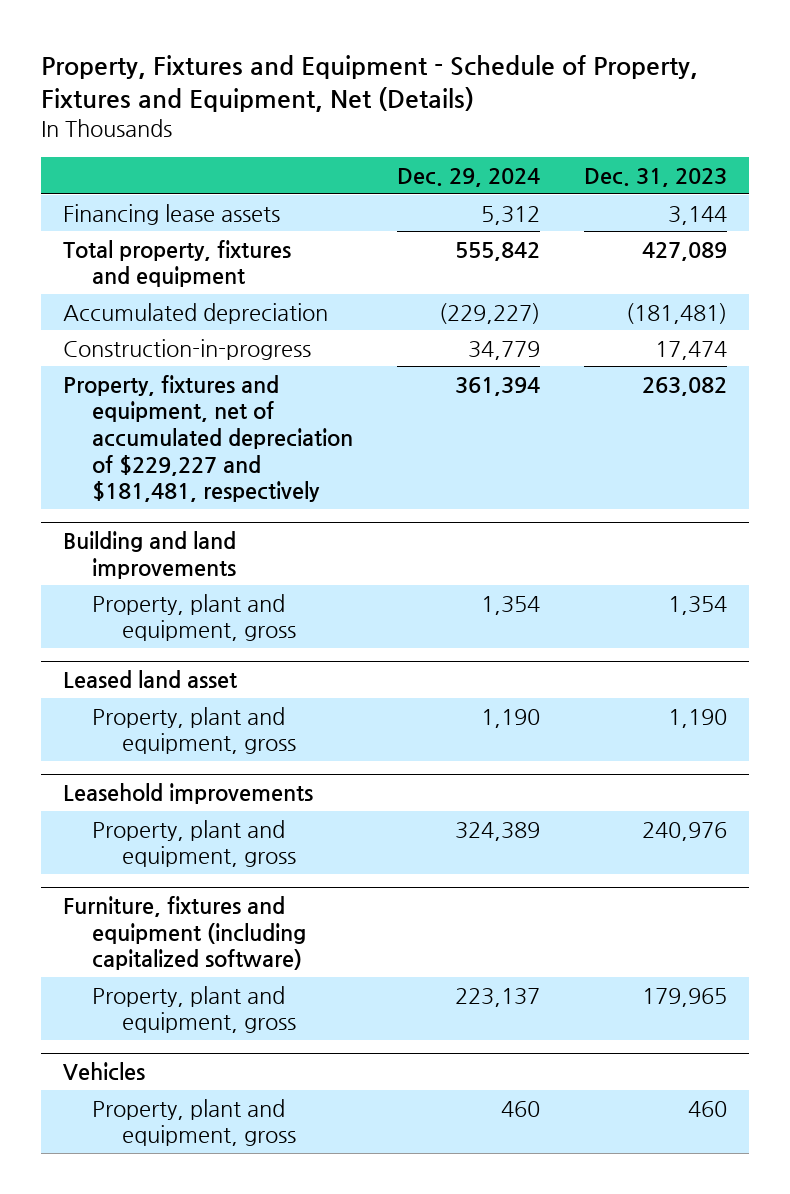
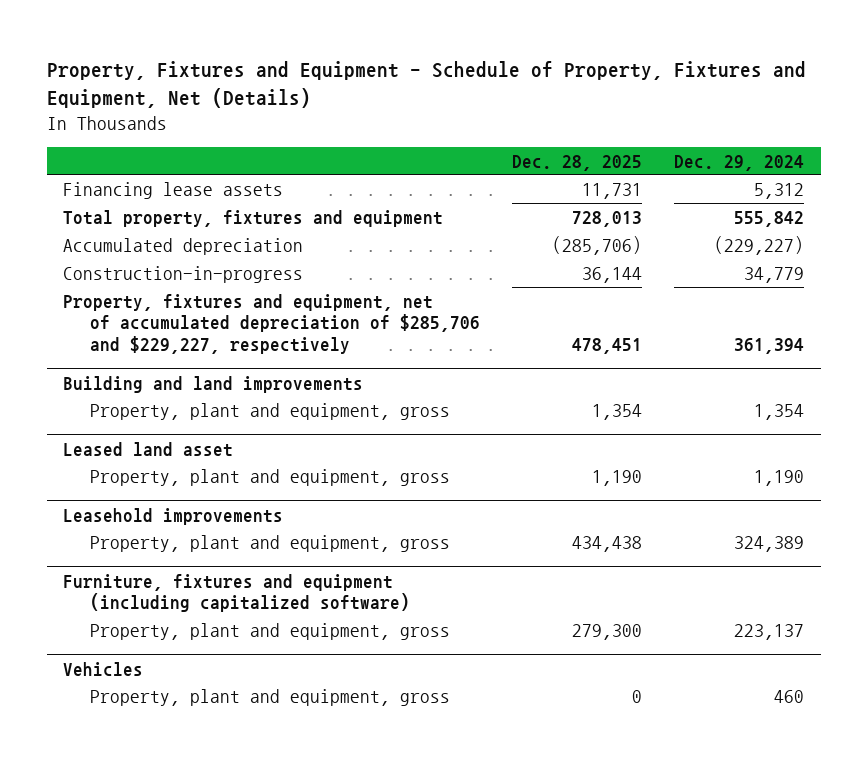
[583,167,727,187] Dec. 31, 2023 -> none
none -> [512,154,643,171] Dec. 28, 2025
[62,374,354,503] Property, fixtures and equipment, net of accumulated depreciation of $229,227 and $181,481, respectively -> [63,293,480,355] Property, fixtures and equipment, net of accumulated depreciation of $285,706 and $229,227, respectively

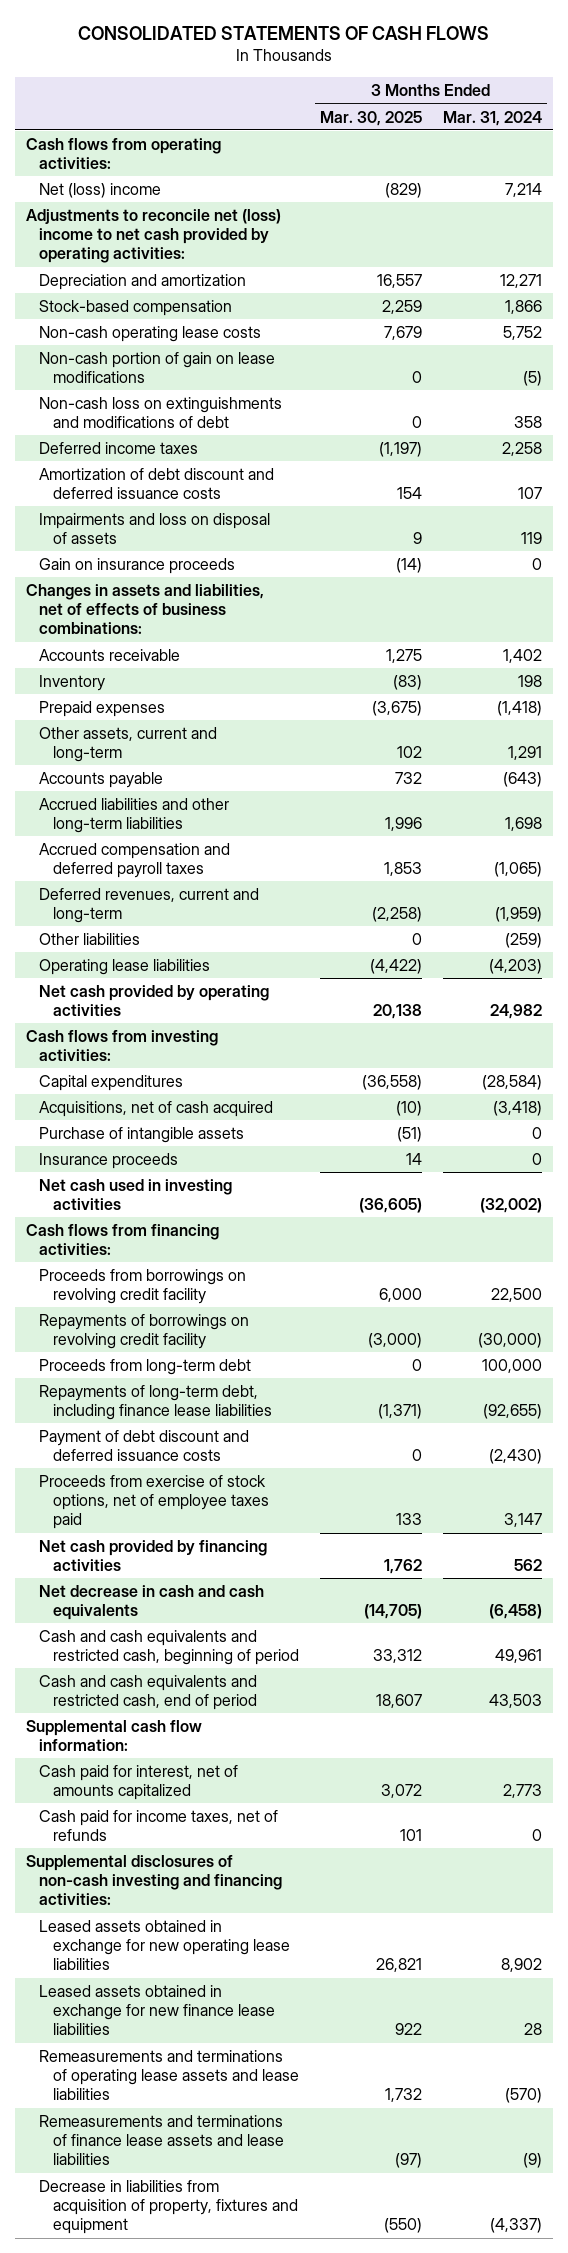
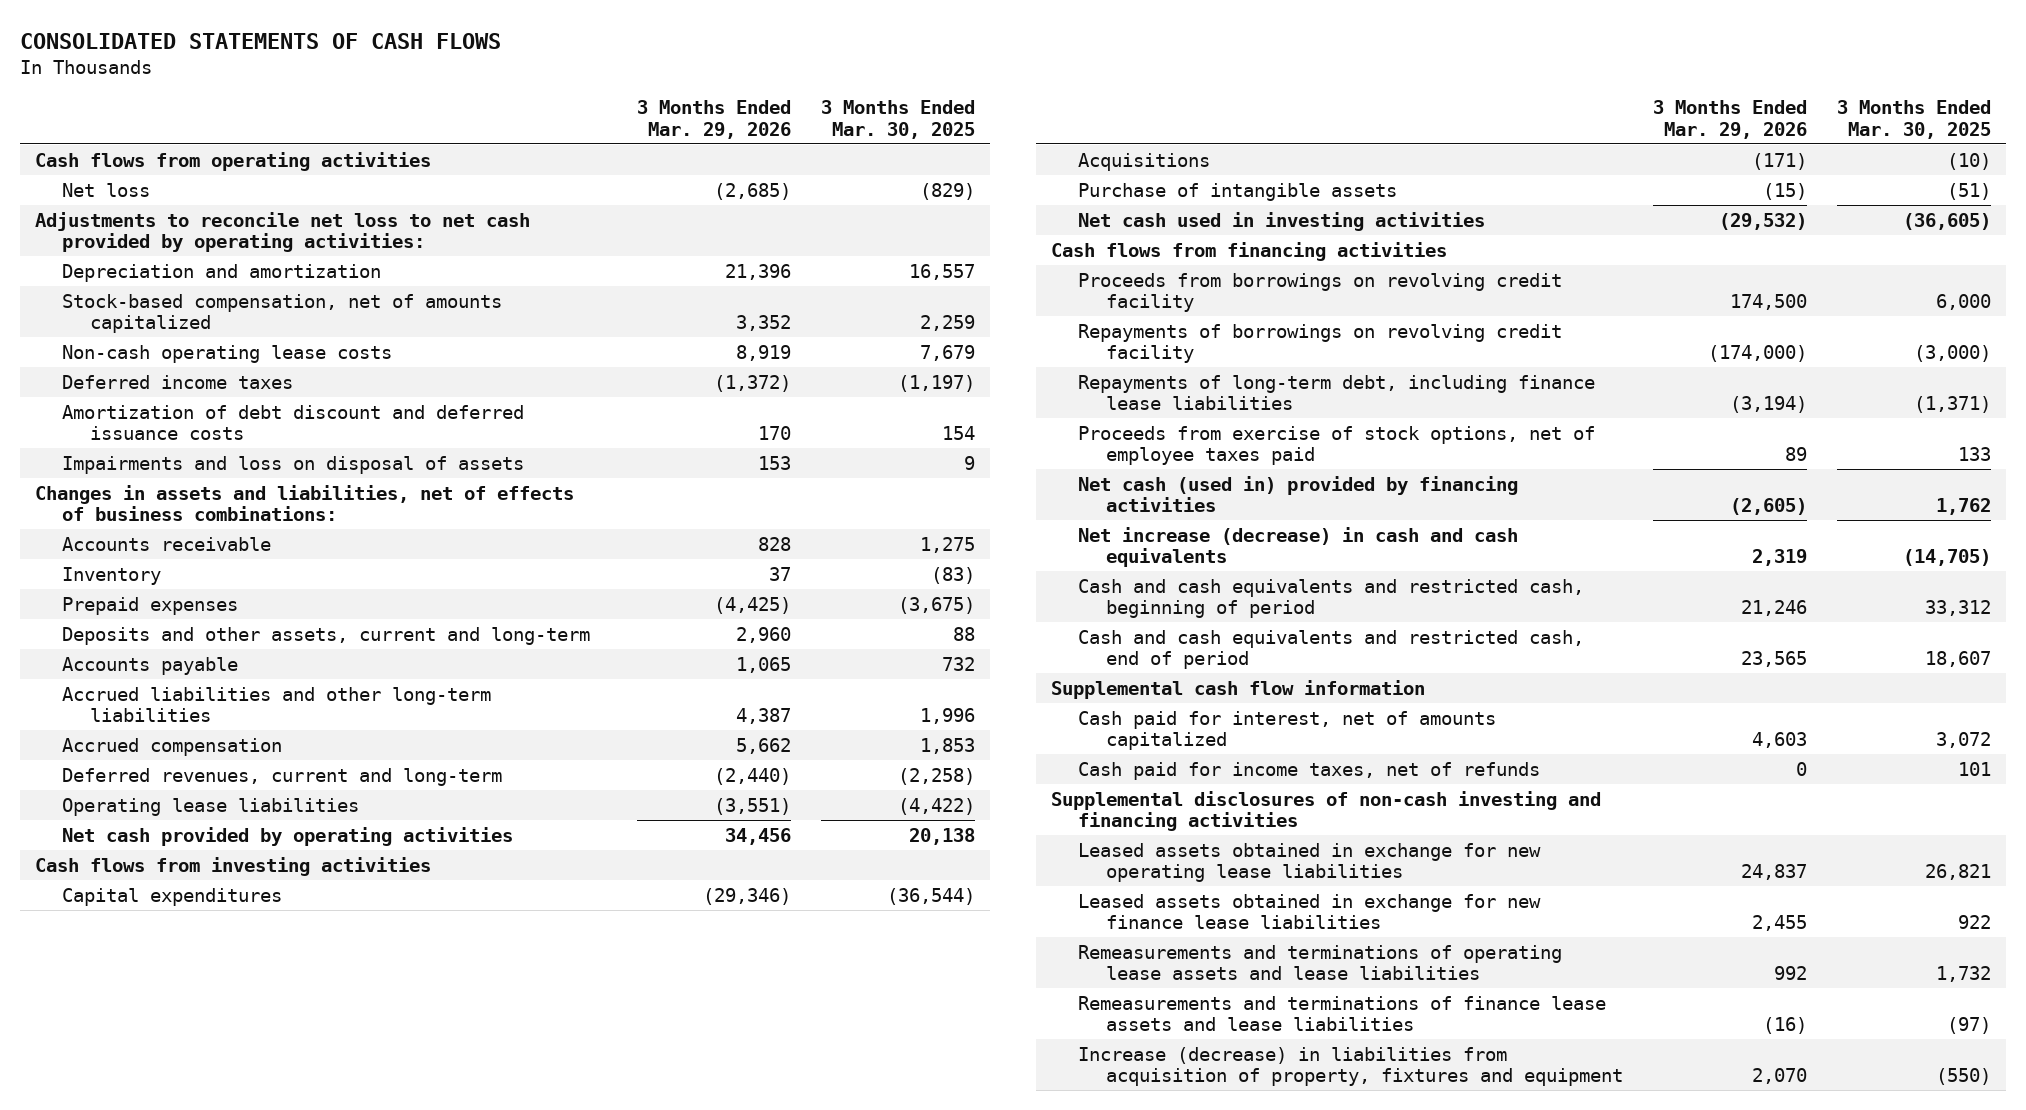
[443,110,543,126] Mar. 31, 2024 -> none
none -> [636,99,791,139] 3 Months Ended Mar. 29, 2026
[25,137,221,170] Cash flows from operating activities: -> [35,151,432,171] Cash flows from operating activities
[39,182,162,198] Net (loss) income -> [62,182,151,197] Net loss
[25,208,281,264] Adjustments to reconcile net (loss) income to net cash provided by operating activities: -> [35,211,531,253] Adjustments to reconcile net loss to net cash provided by operating activities:
[39,299,233,316] Stock-based compensation -> [62,293,503,334] Stock-based compensation, net of amounts capitalized
[39,351,276,384] Non-cash portion of gain on lease modifications -> none
[39,396,283,429] Non-cash loss on extinguishments and modifications of debt -> none
[39,557,236,574] Gain on insurance proceeds -> none
[39,726,218,763] Other assets, current and long-term -> [62,626,591,645] Deposits and other assets, current and long-term
[396,746,422,759] 102 -> [952,626,975,641] 88
[39,842,231,879] Accrued compensation and deferred payroll taxes -> [62,737,283,756] Accrued compensation
[39,932,141,945] Other liabilities -> none
[25,1029,218,1062] Cash flows from investing activities: -> [35,856,432,876] Cash flows from investing activities
[361,1074,422,1090] (36,558) -> [886,887,975,905] (36,544)
[39,1100,274,1117] Acquisitions, net of cash acquired -> [1078,152,1211,171] Acquisitions
[39,1152,179,1169] Insurance proceeds -> none
[25,1223,219,1256] Cash flows from financing activities: -> [1050,241,1447,261] Cash flows from financing activities
[39,1358,252,1375] Proceeds from long-term debt -> none
[39,1429,250,1462] Payment of debt discount and deferred issuance costs -> none
[39,1539,268,1572] Net cash provided by financing activities -> [1078,475,1519,513] Net cash (used in) provided by financing activities
[39,1584,265,1621] Net decrease in cash and cash equivalents -> [1078,526,1519,568] Net increase (decrease) in cash and cash equivalents
[25,1719,202,1752] Supplemental cash flow information: -> [1050,679,1425,699] Supplemental cash flow information
[25,1854,283,1906] Supplemental disclosures of non-cash investing and financing activities: -> [1050,790,1601,832] Supplemental disclosures of non-cash investing and financing activities
[39,2179,298,2235] Decrease in liabilities from acquisition of property, fixtures and equipment -> [1078,1046,1623,1087] Increase (decrease) in liabilities from acquisition of property, fixtures and equipment

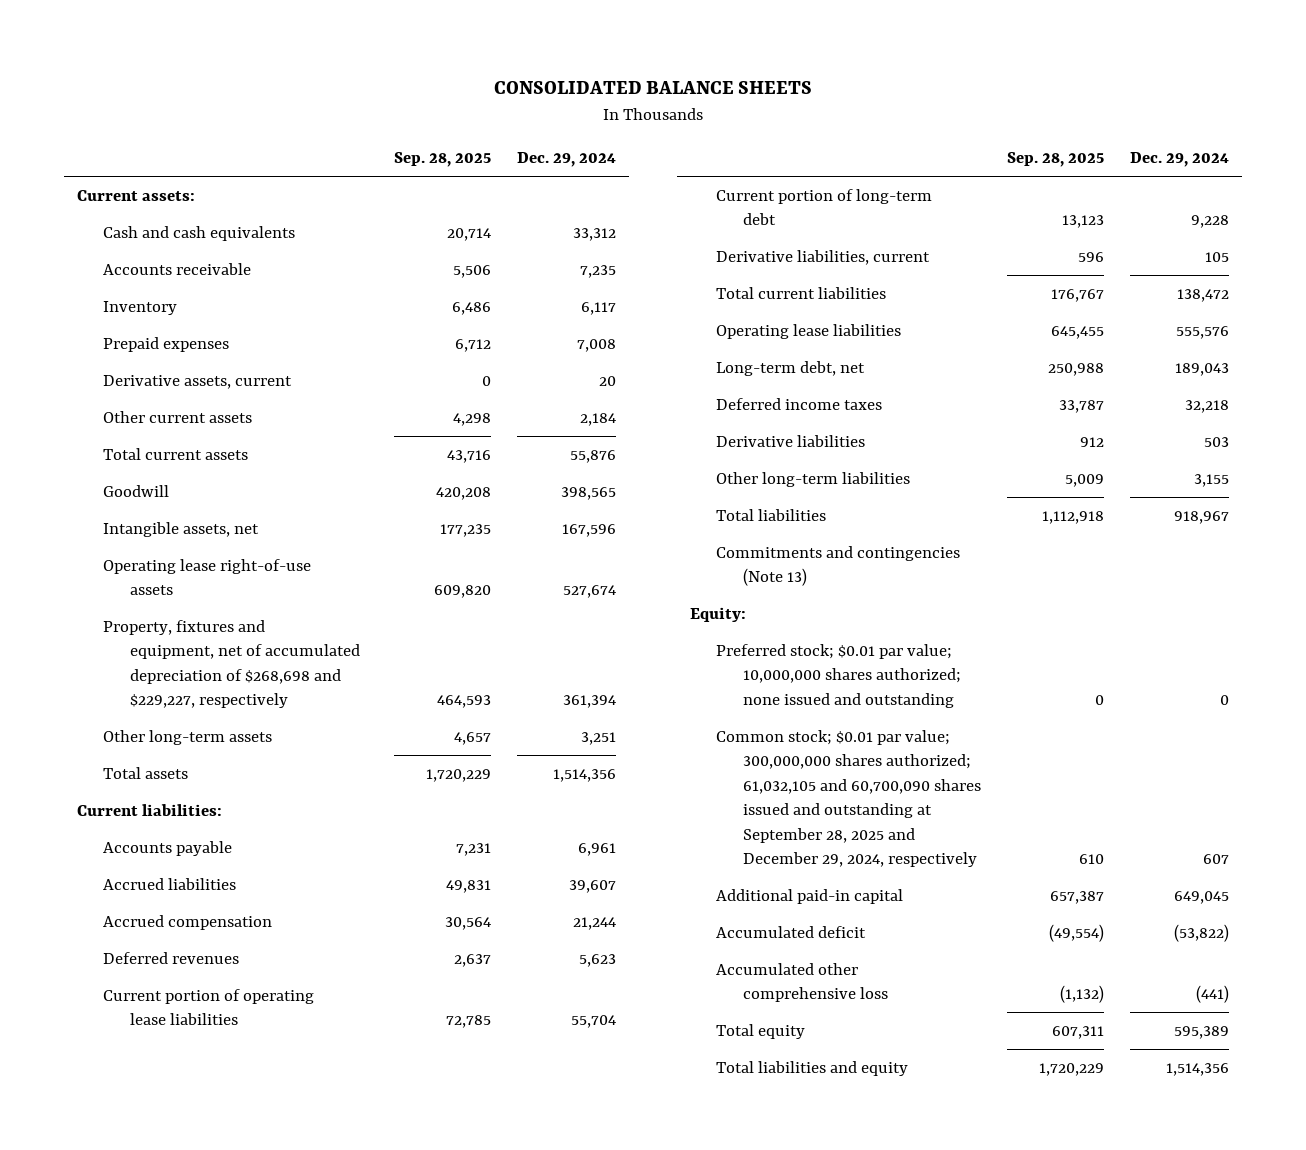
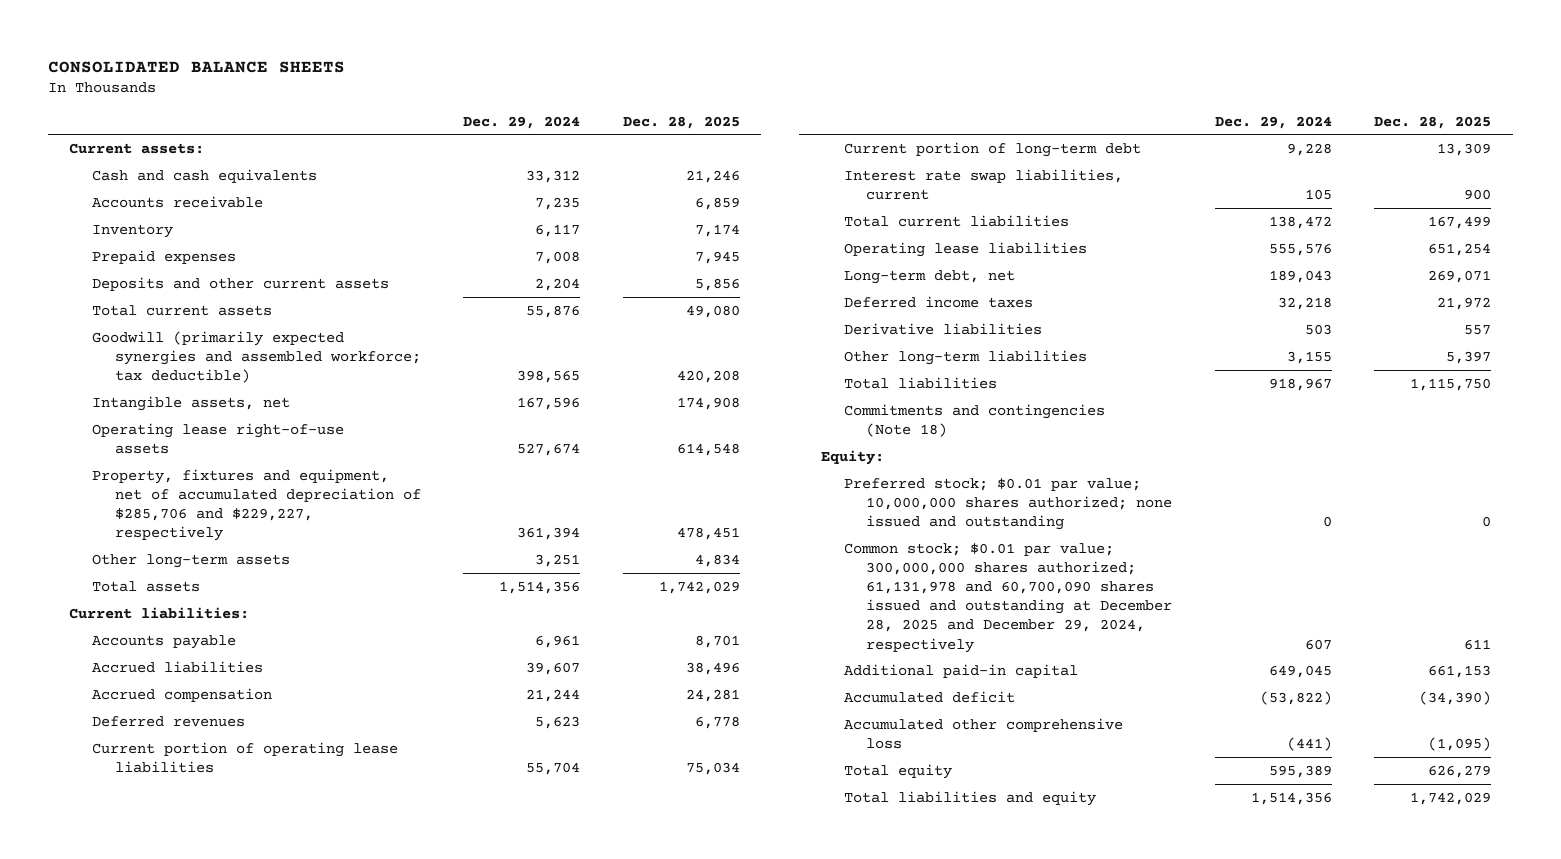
[393,152,491,168] Sep. 28, 2025 -> none
none -> [622,115,740,129] Dec. 28, 2025
[103,375,293,390] Derivative assets, current -> none
[103,411,253,424] Other current assets -> [92,276,390,291] Deposits and other current assets
[579,413,616,427] 2,184 -> [535,277,581,291] 2,204
[103,485,170,498] Goodwill -> [92,330,421,384] Goodwill (primarily expected synergies and assembled workforce; tax deductible)
[103,620,360,709] Property, fixtures and equipment, net of accumulated depreciation of $268,698 and $229,227, respectively -> [92,468,421,542] Property, fixtures and equipment, net of accumulated depreciation of $285,706 and $229,227, respectively
[716,250,931,266] Derivative liabilities, current -> [843,168,1123,200] Interest rate swap liabilities, current
[716,546,961,587] Commitments and contingencies (Note 13) -> [843,403,1105,437] Commitments and contingencies (Note 18)
[716,730,981,868] Common stock; $0.01 par value; 300,000,000 shares authorized; 61,032,105 and 60,700,090 shares issued and outstanding at September 28, 2025 and December 29, 2024, respectively -> [843,542,1173,653] Common stock; $0.01 par value; 300,000,000 shares authorized; 61,131,978 and 60,700,090 shares issued and outstanding at December 28, 2025 and December 29, 2024, respectively

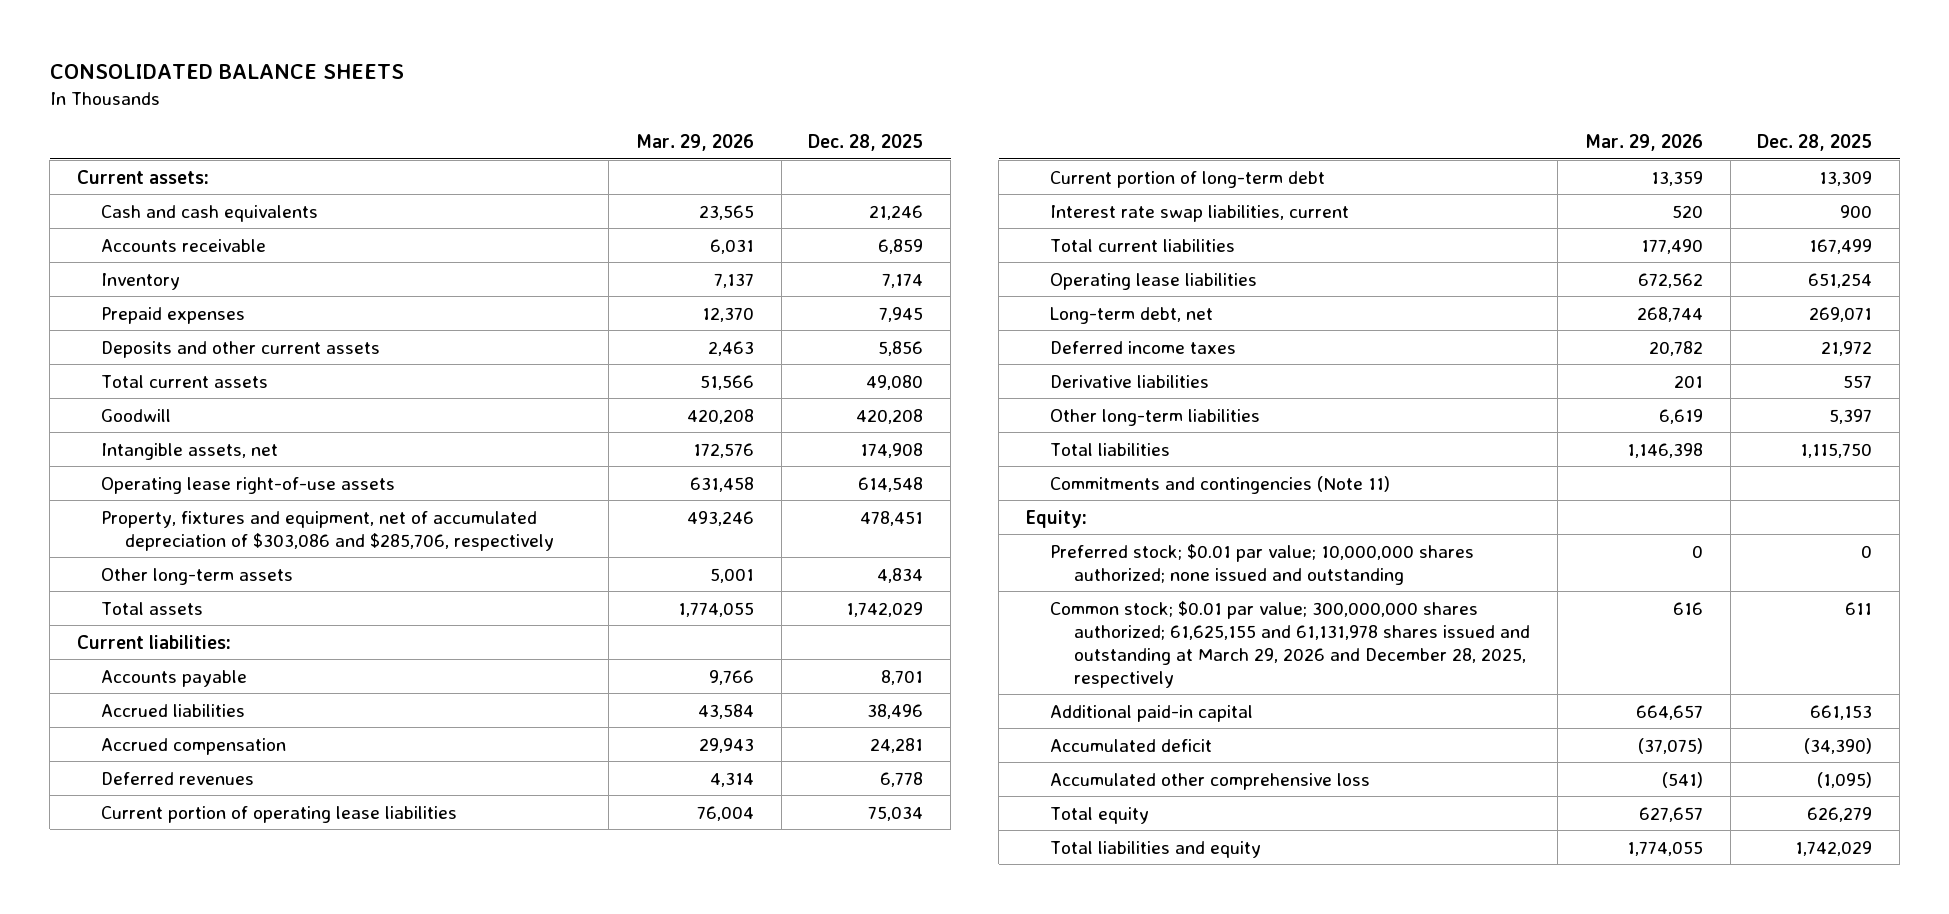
[463,115,581,129] Dec. 29, 2024 -> none
none -> [635,133,754,151] Mar. 29, 2026
[92,330,421,384] Goodwill (primarily expected synergies and assembled workforce; tax deductible) -> [101,408,172,422] Goodwill
[92,468,421,542] Property, fixtures and equipment, net of accumulated depreciation of $285,706 and $229,227, respectively -> [101,510,555,551] Property, fixtures and equipment, net of accumulated depreciation of $303,086 and $285,706, respectively
[843,403,1105,437] Commitments and contingencies (Note 18) -> [1050,475,1391,494] Commitments and contingencies (Note 11)
[843,542,1173,653] Common stock; $0.01 par value; 300,000,000 shares authorized; 61,131,978 and 60,700,090 shares issued and outstanding at December 28, 2025 and December 29, 2024, respectively -> [1050,600,1531,688] Common stock; $0.01 par value; 300,000,000 shares authorized; 61,625,155 and 61,131,978 shares issued and outstanding at March 29, 2026 and December 28, 2025, respectively

